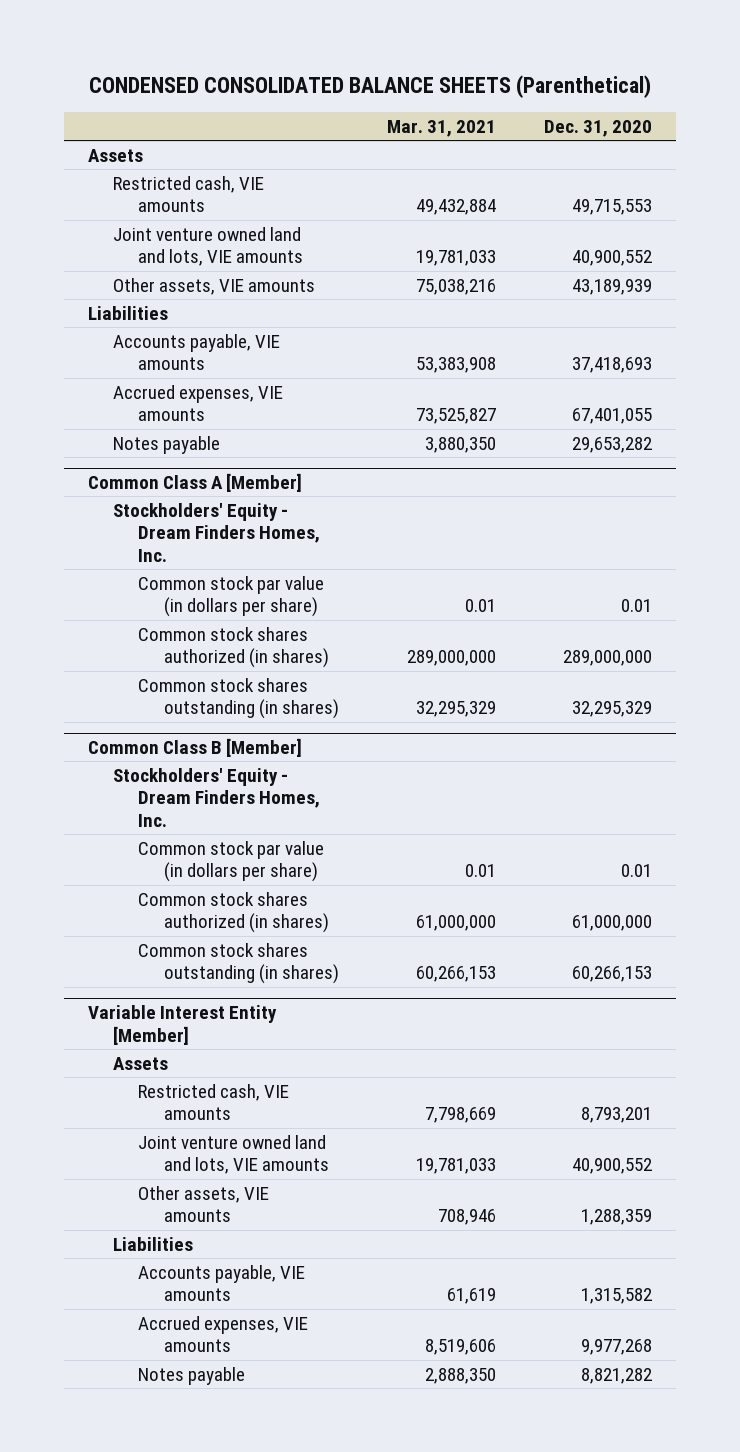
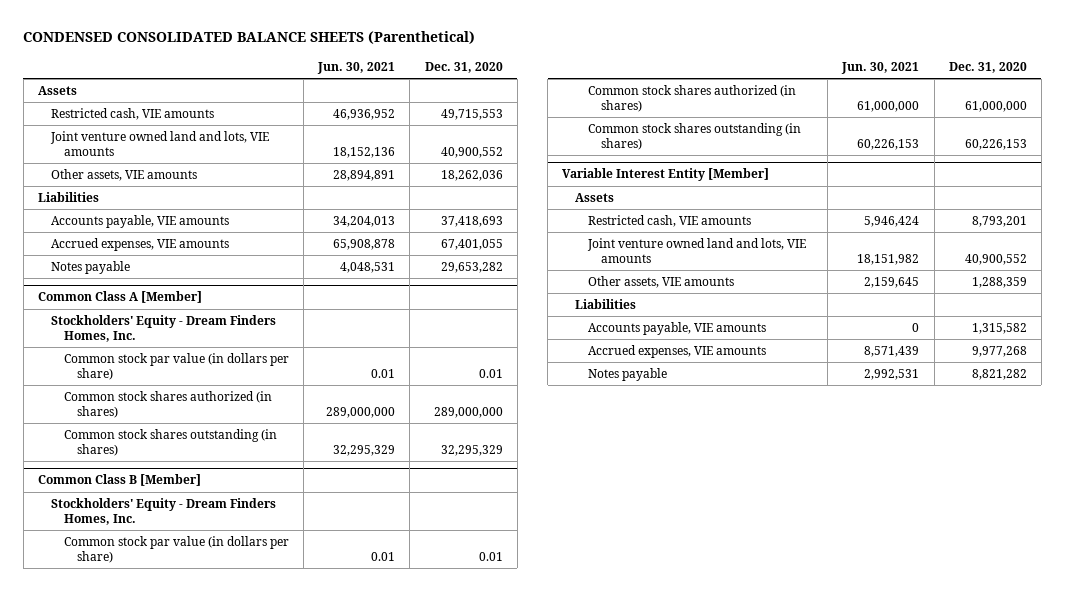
[386,120,496,138] Mar. 31, 2021 -> none
none -> [317,61,396,74] Jun. 30, 2021
[572,278,653,295] 43,189,939 -> [440,170,503,182] 18,262,036
[572,966,653,983] 60,266,153 -> [964,138,1027,150] 60,226,153

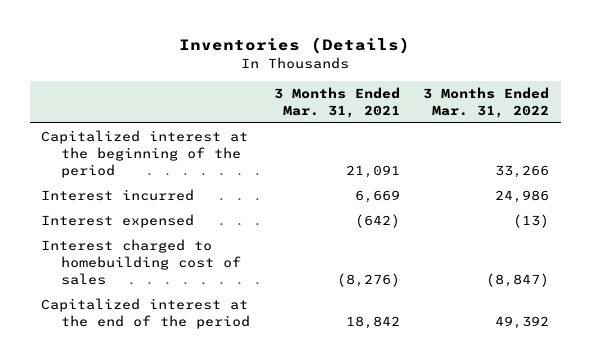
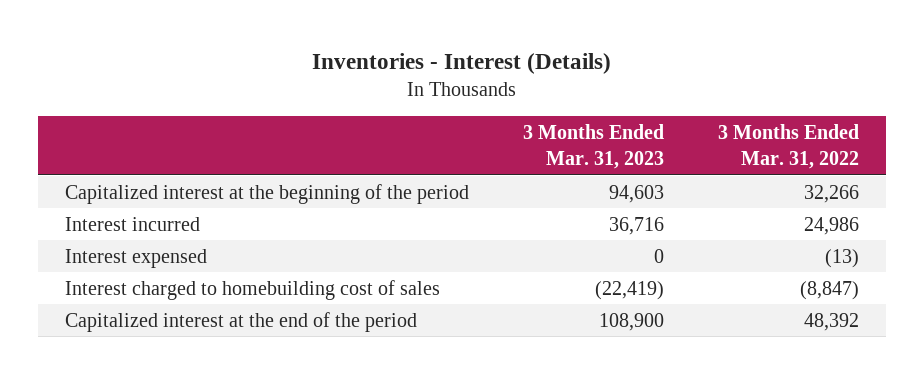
[179,37,411,55] Inventories (Details) -> [311,53,611,75] Inventories - Interest (Details)
[273,87,400,118] 3 Months Ended Mar. 31, 2021 -> none
none -> [522,123,664,169] 3 Months Ended Mar. 31, 2023
[495,164,550,178] 33,266 -> [803,184,859,203] 32,266
[495,315,550,329] 49,392 -> [803,312,859,331] 48,392

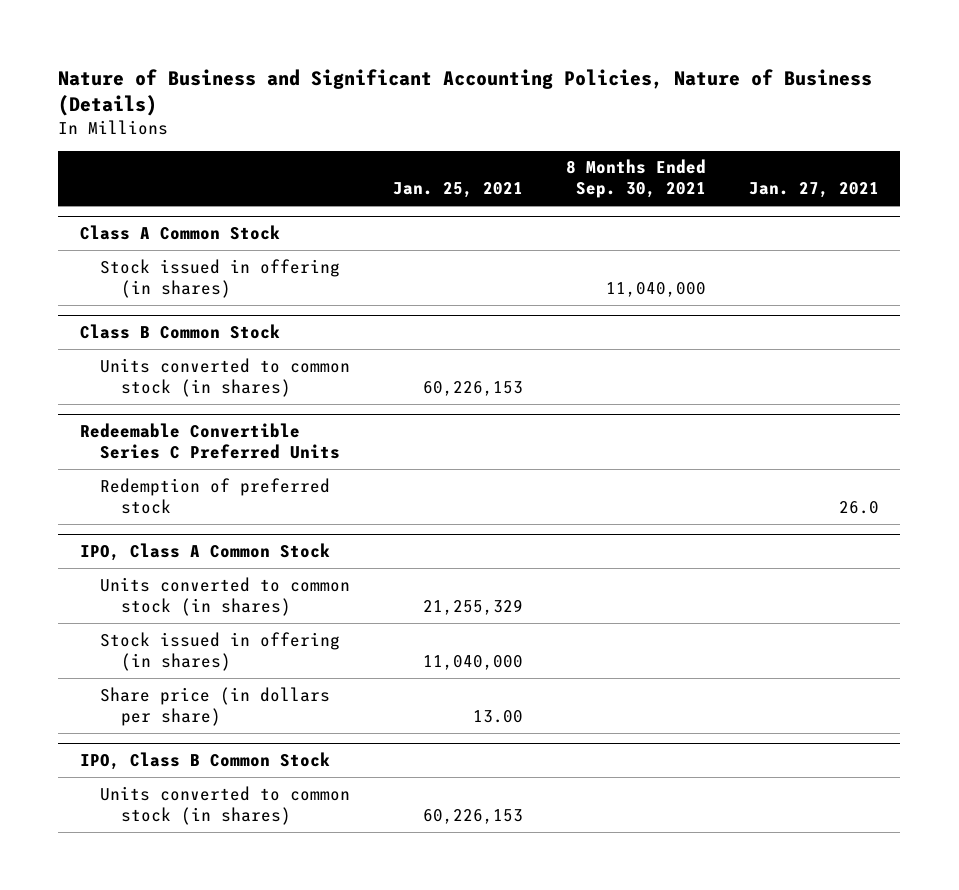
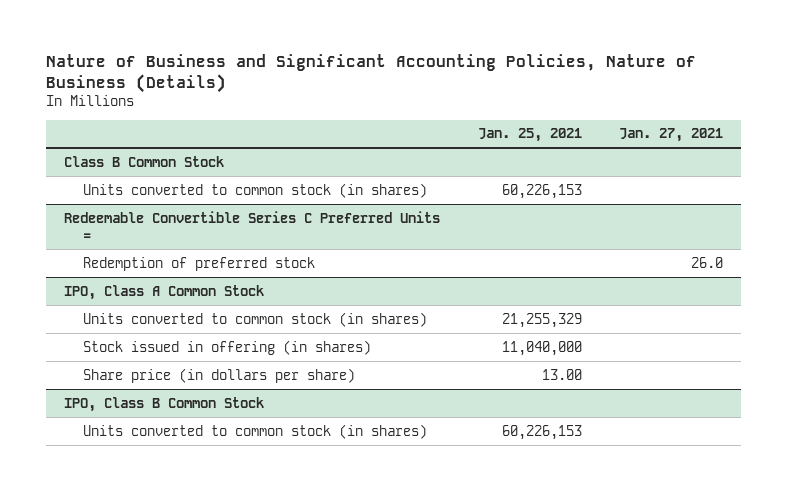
[565,159,706,199] 8 Months Ended Sep. 30, 2021 -> none
[79,225,280,241] Class A Common Stock -> none
[100,258,341,298] Stock issued in offering (in shares) -> none
[79,423,341,460] Redeemable Convertible Series C Preferred Units -> [64,210,441,240] Redeemable Convertible Series C Preferred Units =

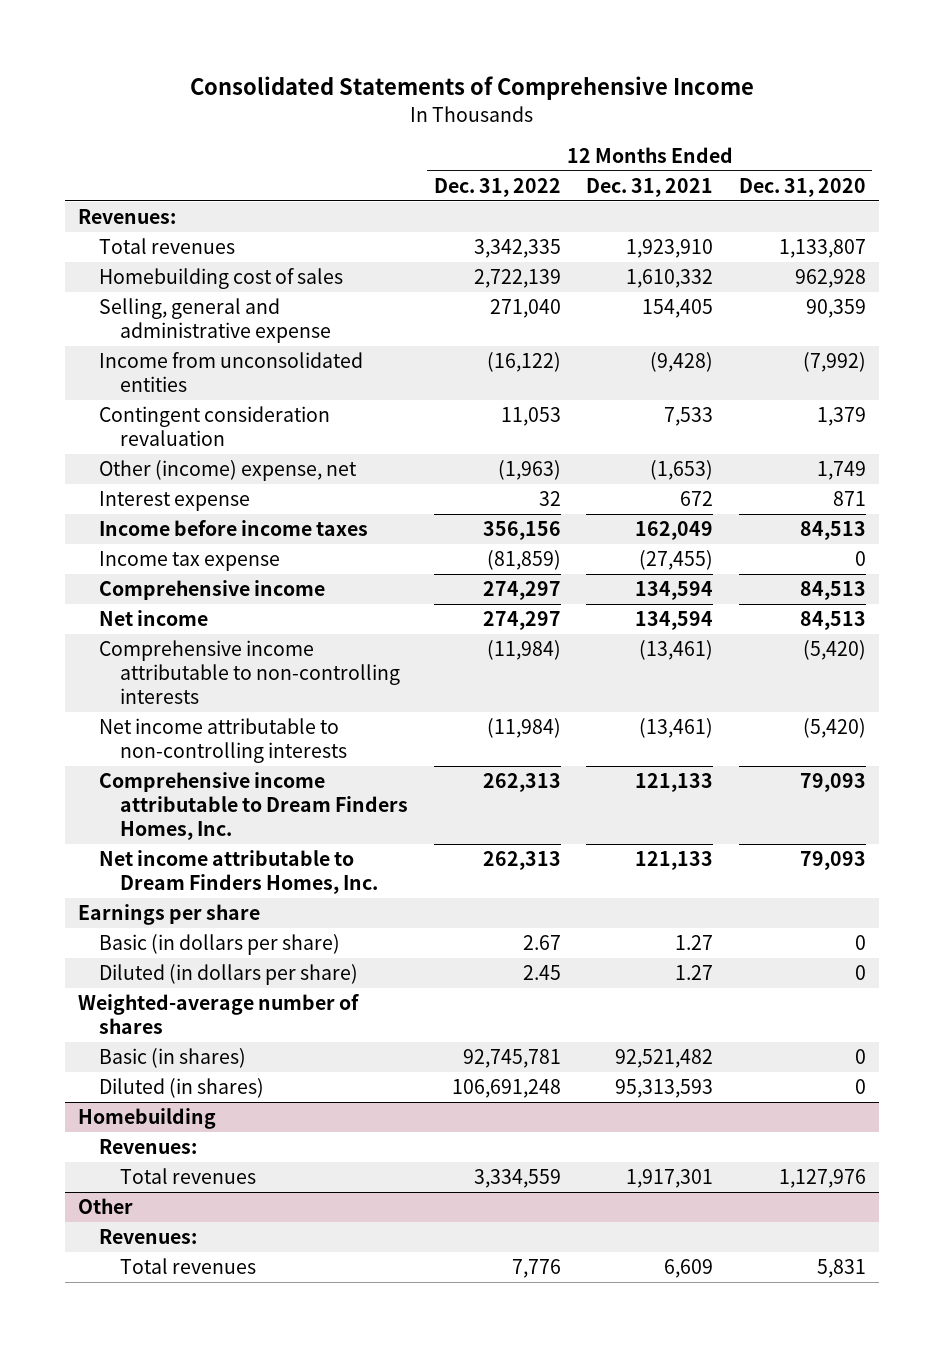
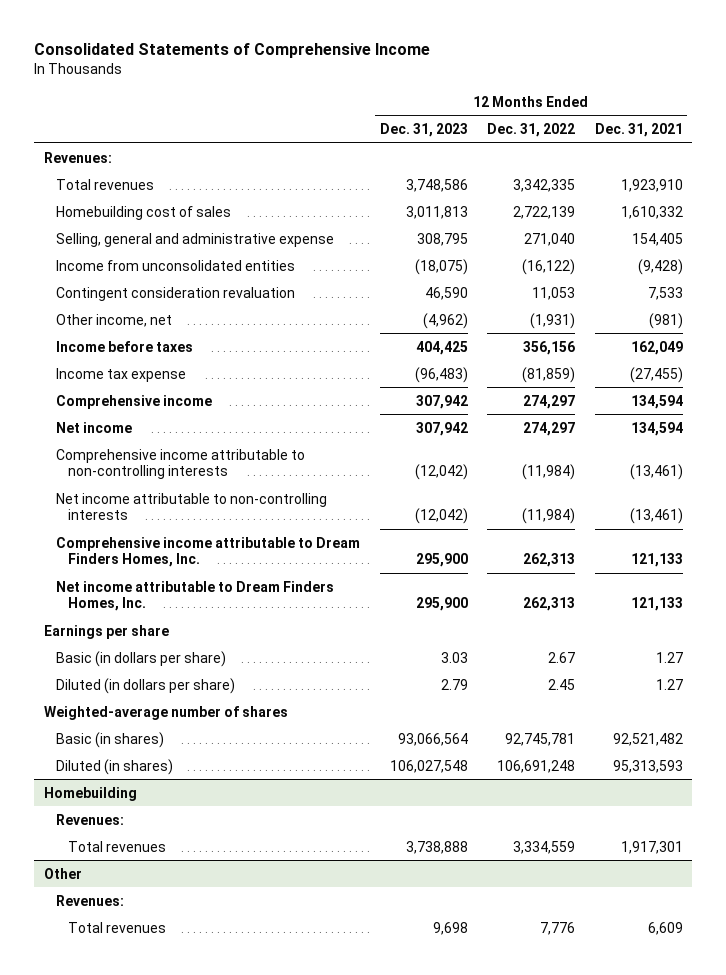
[738,178,866,198] Dec. 31, 2020 -> none
none -> [379,122,468,137] Dec. 31, 2023
[99,491,251,512] Interest expense -> none
[99,460,358,482] Other (income) expense, net -> [56,313,173,327] Other income, net
[497,460,561,481] (1,963) -> [530,312,576,329] (1,931)
[650,460,714,481] (1,653) -> [648,312,683,329] (981)
[99,520,369,537] Income before income taxes -> [56,340,194,352] Income before taxes

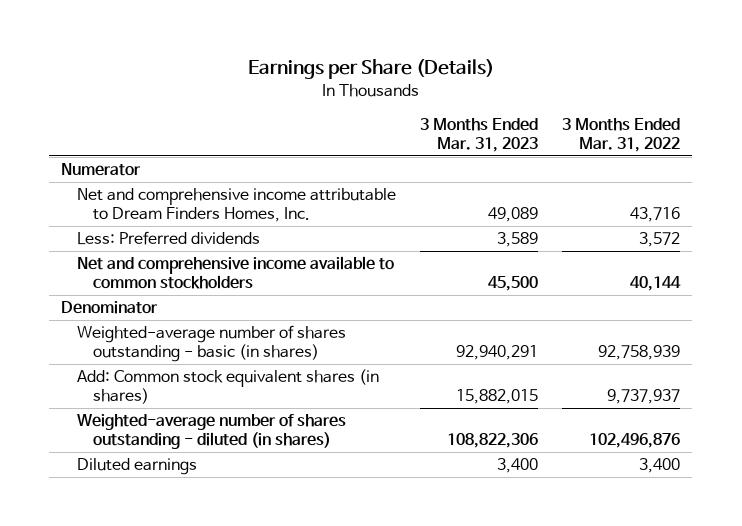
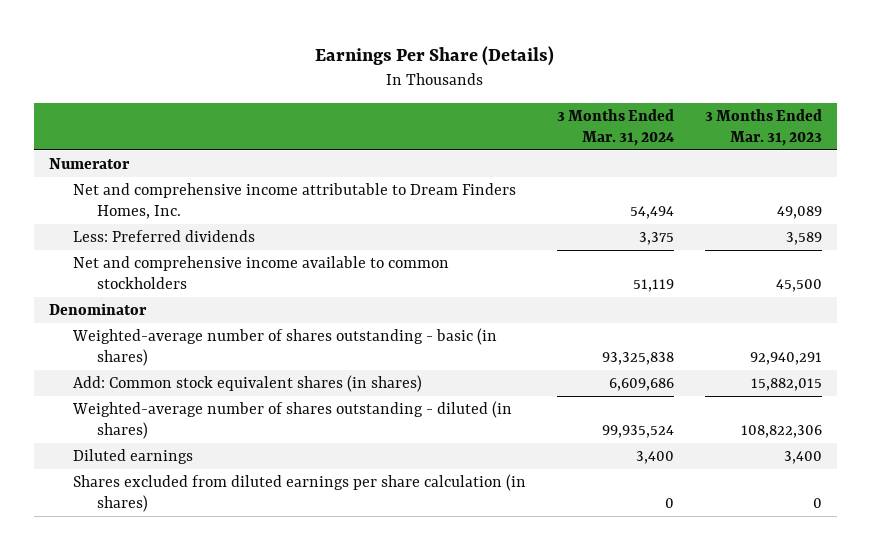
[247,59,494,80] Earnings per Share (Details) -> [315,46,555,67] Earnings Per Share (Details)
[562,118,681,153] 3 Months Ended Mar. 31, 2022 -> none
none -> [557,108,676,146] 3 Months Ended Mar. 31, 2024
none -> [73,473,527,512] Shares excluded from diluted earnings per share calculation (in shares)

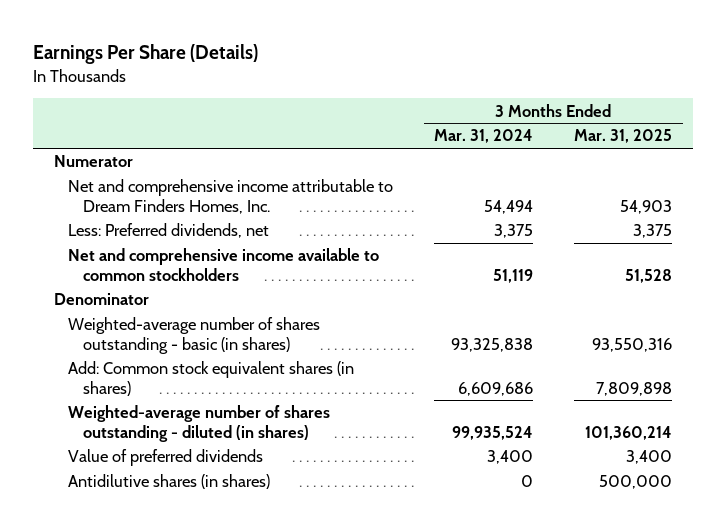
[704,108,822,146] 3 Months Ended Mar. 31, 2023 -> none
none -> [574,129,673,144] Mar. 31, 2025
[73,229,256,242] Less: Preferred dividends -> [68,223,270,239] Less: Preferred dividends, net
[73,448,194,464] Diluted earnings -> [68,449,264,467] Value of preferred dividends
[73,473,527,512] Shares excluded from diluted earnings per share calculation (in shares) -> [68,474,271,490] Antidilutive shares (in shares)

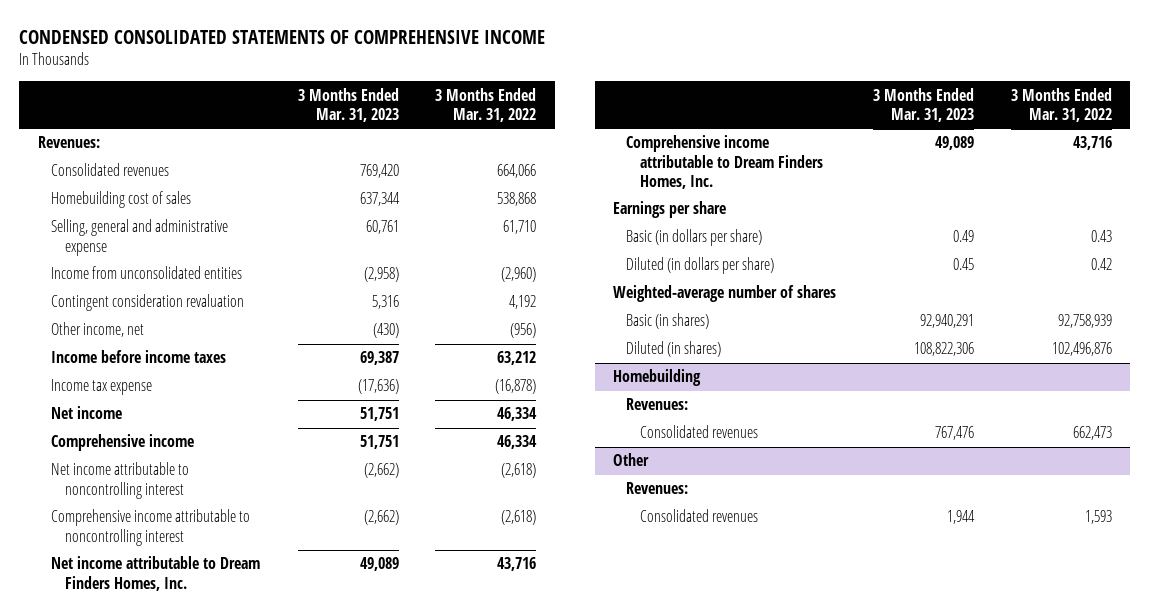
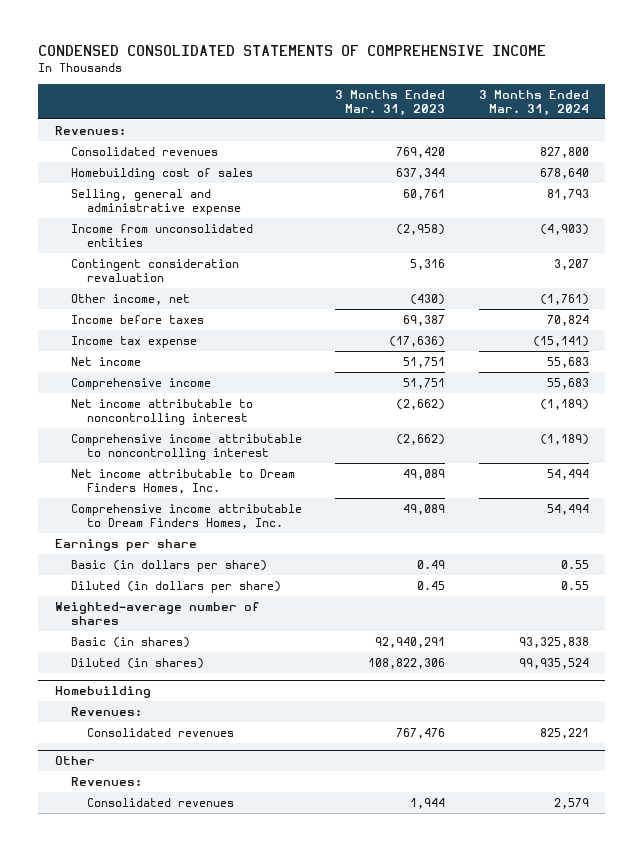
[435,87,537,123] 3 Months Ended Mar. 31, 2022 -> none
none -> [478,89,589,116] 3 Months Ended Mar. 31, 2024
[51,350,227,364] Income before income taxes -> [70,314,204,324] Income before taxes

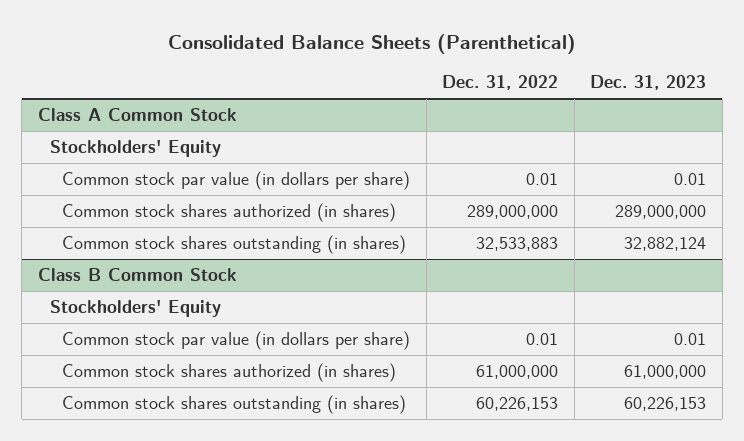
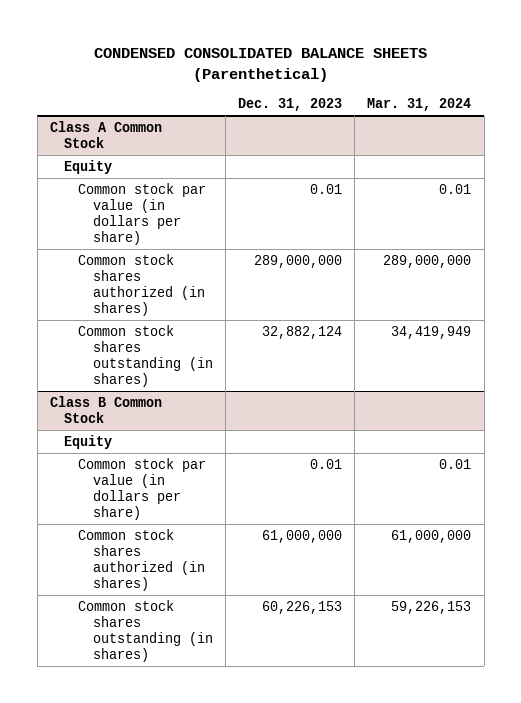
[167,33,576,54] Consolidated Balance Sheets (Parenthetical) -> [93,47,427,82] CONDENSED CONSOLIDATED BALANCE SHEETS (Parenthetical)
[442,75,559,91] Dec. 31, 2022 -> none
none -> [367,98,472,112] Mar. 31, 2024
[49,140,221,158] Stockholders' Equity -> [64,160,113,175] Equity
[49,300,221,318] Stockholders' Equity -> [64,435,113,450] Equity

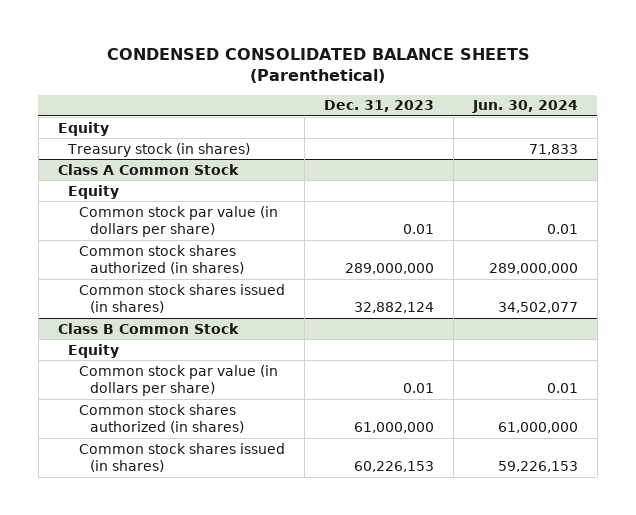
[367,98,472,112] Mar. 31, 2024 -> none
none -> [471,100,578,114] Jun. 30, 2024
none -> [57,121,109,136] Equity
none -> [67,142,251,157] Treasury stock (in shares)
[78,325,213,387] Common stock shares outstanding (in shares) -> [79,283,286,314] Common stock shares issued (in shares)
[78,600,213,662] Common stock shares outstanding (in shares) -> [79,442,286,473] Common stock shares issued (in shares)

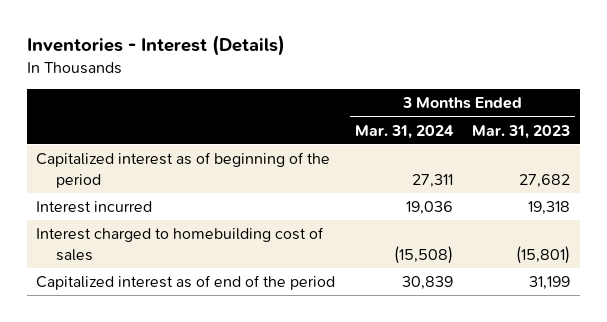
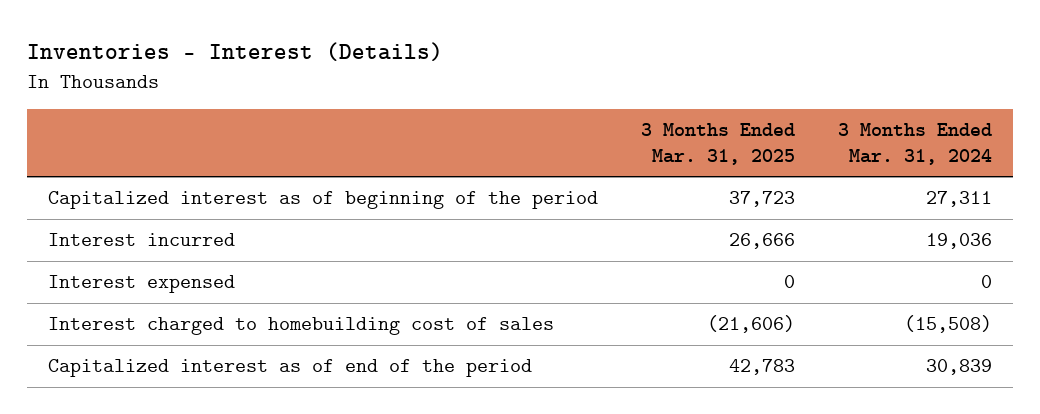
[472,124,571,139] Mar. 31, 2023 -> none
none -> [640,122,795,165] 3 Months Ended Mar. 31, 2025
none -> [48,275,236,294] Interest expensed

